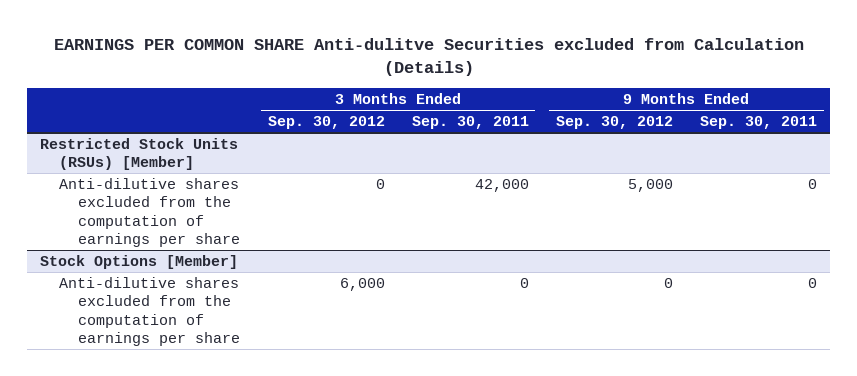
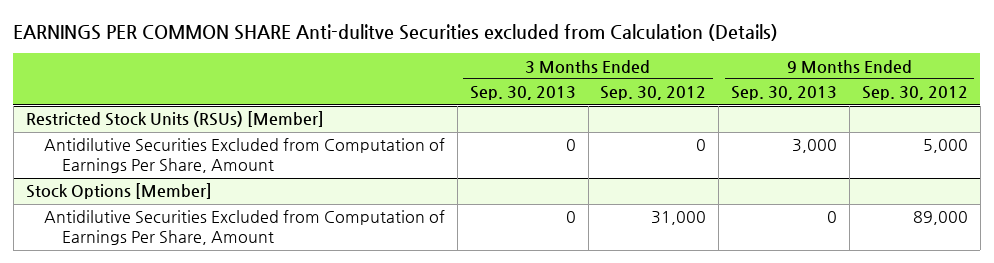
[411,115,529,129] Sep. 30, 2011 -> none
[699,115,817,129] Sep. 30, 2011 -> none
none -> [469,86,576,101] Sep. 30, 2013
none -> [731,86,838,101] Sep. 30, 2013
[59,177,241,247] Anti-dilutive shares excluded from the computation of earnings per share -> [43,138,445,174] Antidilutive Securities Excluded from Computation of Earnings Per Share, Amount
[59,276,241,346] Anti-dilutive shares excluded from the computation of earnings per share -> [43,210,445,246] Antidilutive Securities Excluded from Computation of Earnings Per Share, Amount
[339,277,385,291] 6,000 -> [651,211,707,226] 31,000
[663,277,673,288] 0 -> [913,211,969,226] 89,000

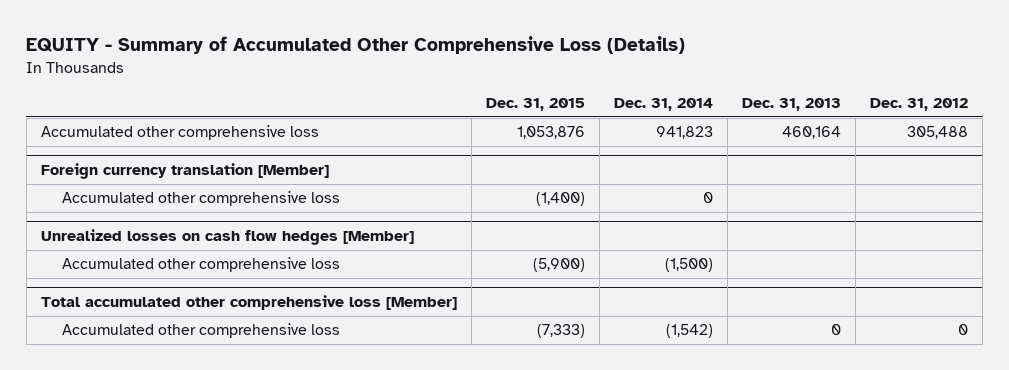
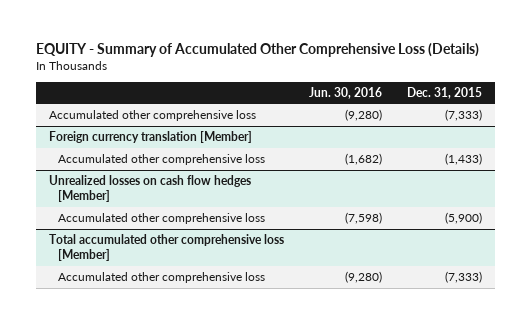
[613,98,713,112] Dec. 31, 2014 -> none
[742,98,842,112] Dec. 31, 2013 -> none
[870,98,969,112] Dec. 31, 2012 -> none
none -> [308,86,382,99] Jun. 30, 2016
[516,126,585,140] 1,053,876 -> [445,108,483,121] (7,333)
[535,192,585,207] (1,400) -> [445,152,483,165] (1,433)

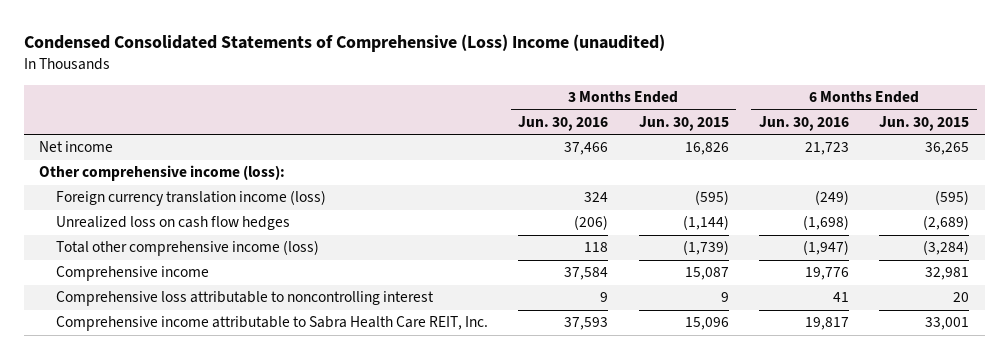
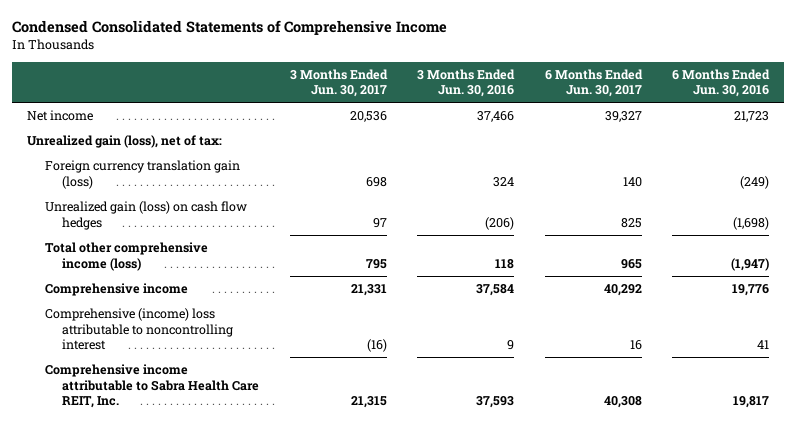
[23,34,665,53] Condensed Consolidated Statements of Comprehensive (Loss) Income (unaudited) -> [12,19,448,35] Condensed Consolidated Statements of Comprehensive Income
[638,116,729,132] Jun. 30, 2015 -> none
[879,116,970,132] Jun. 30, 2015 -> none
none -> [289,68,388,98] 3 Months Ended Jun. 30, 2017
none -> [544,68,643,98] 6 Months Ended Jun. 30, 2017
[39,165,286,182] Other comprehensive income (loss): -> none
none -> [27,135,223,149] Unrealized gain (loss), net of tax:
[55,190,326,207] Foreign currency translation income (loss) -> [44,160,240,189] Foreign currency translation gain (loss)
[55,216,290,231] Unrealized loss on cash flow hedges -> [44,201,247,230] Unrealized gain (loss) on cash flow hedges
[55,291,434,307] Comprehensive loss attributable to noncontrolling interest -> [44,308,234,350] Comprehensive (income) loss attributable to noncontrolling interest

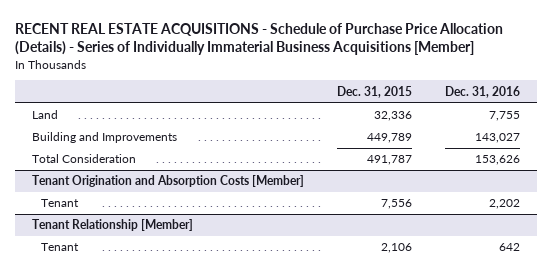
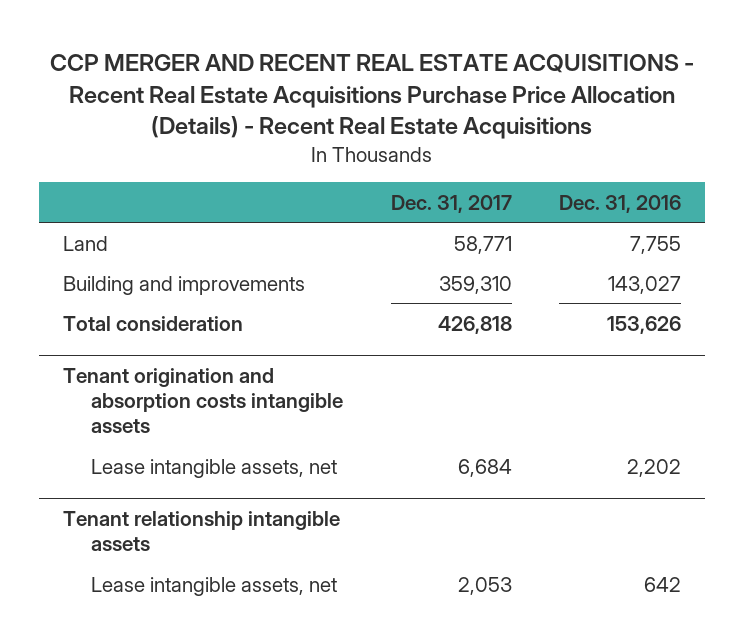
[15,22,504,56] RECENT REAL ESTATE ACQUISITIONS - Schedule of Purchase Price Allocation (Details) - Series of Individually Immaterial Business Acquisitions [Member] -> [50,53,695,140] CCP MERGER AND RECENT REAL ESTATE ACQUISITIONS - Recent Real Estate Acquisitions Purchase Price Allocation (Details) - Recent Real Estate Acquisitions
[337,85,413,98] Dec. 31, 2015 -> none
none -> [390,194,512,213] Dec. 31, 2017
[31,132,177,144] Building and Improvements -> [63,275,306,295] Building and improvements
[31,154,136,164] Total Consideration -> [63,315,244,331] Total consideration
[31,175,304,188] Tenant Origination and Absorption Costs [Member] -> [63,368,343,434] Tenant origination and absorption costs intangible assets
[41,199,80,208] Tenant -> [90,458,337,478] Lease intangible assets, net
[31,219,193,232] Tenant Relationship [Member] -> [63,511,341,552] Tenant relationship intangible assets
[41,243,80,252] Tenant -> [90,576,337,596] Lease intangible assets, net

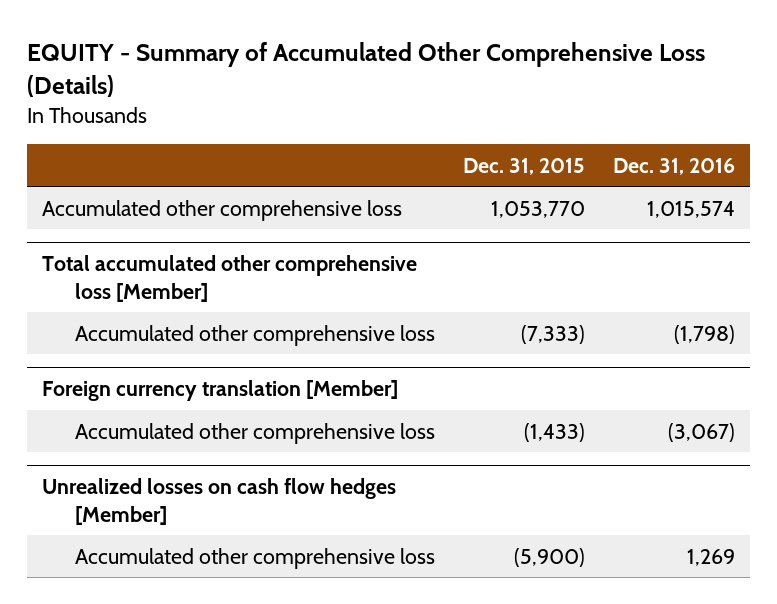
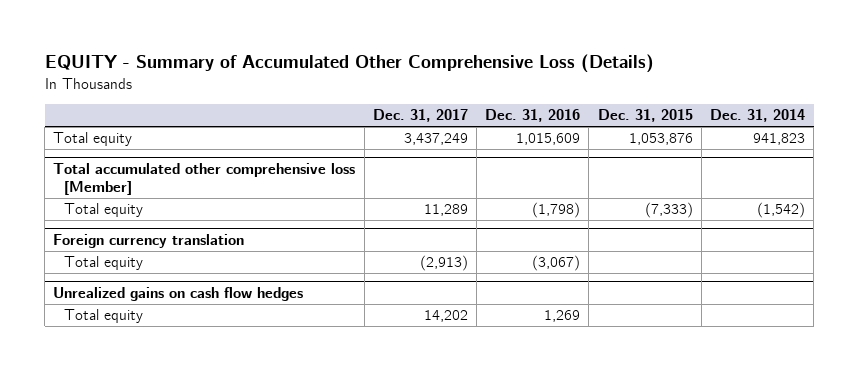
none -> [372,109,468,123] Dec. 31, 2017
none -> [709,109,805,123] Dec. 31, 2014
[41,199,402,221] Accumulated other comprehensive loss -> none
none -> [53,132,133,147] Total equity
[74,422,435,444] Accumulated other comprehensive loss -> none
[74,547,435,569] Accumulated other comprehensive loss -> none
[74,324,435,346] Accumulated other comprehensive loss -> [64,203,144,218] Total equity
[41,380,398,402] Foreign currency translation [Member] -> [53,234,245,249] Foreign currency translation
none -> [64,256,144,271] Total equity
[41,478,396,525] Unrealized losses on cash flow hedges [Member] -> [53,287,304,302] Unrealized gains on cash flow hedges
none -> [64,309,144,324] Total equity

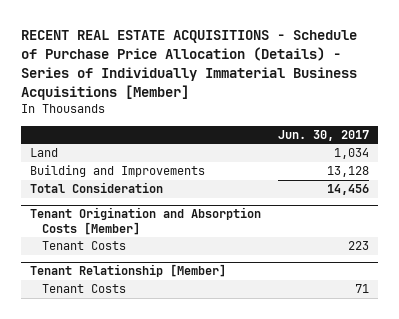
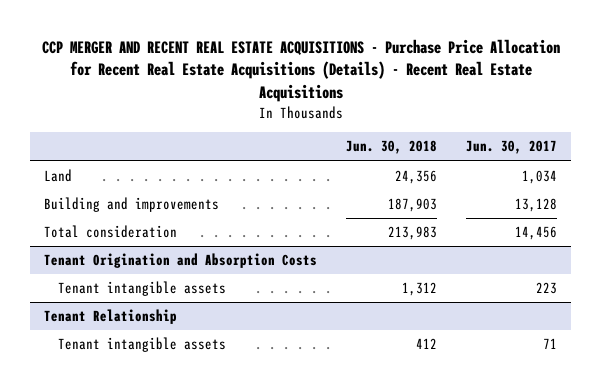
[21,30,358,100] RECENT REAL ESTATE ACQUISITIONS - Schedule of Purchase Price Allocation (Details) - Series of Individually Immaterial Business Acquisitions [Member] -> [41,38,560,102] CCP MERGER AND RECENT REAL ESTATE ACQUISITIONS - Purchase Price Allocation for Recent Real Estate Acquisitions (Details) - Recent Real Estate Acquisitions
none -> [346,140,438,155] Jun. 30, 2018
[29,165,205,178] Building and Improvements -> [44,197,220,213] Building and improvements
[29,182,163,194] Total Consideration -> [44,225,178,239] Total consideration
[29,207,261,235] Tenant Origination and Absorption Costs [Member] -> [44,253,318,269] Tenant Origination and Absorption Costs
[41,241,126,251] Tenant Costs -> [57,281,226,297] Tenant intangible assets
[29,264,226,278] Tenant Relationship [Member] -> [44,309,178,325] Tenant Relationship
[41,284,126,294] Tenant Costs -> [57,337,226,353] Tenant intangible assets

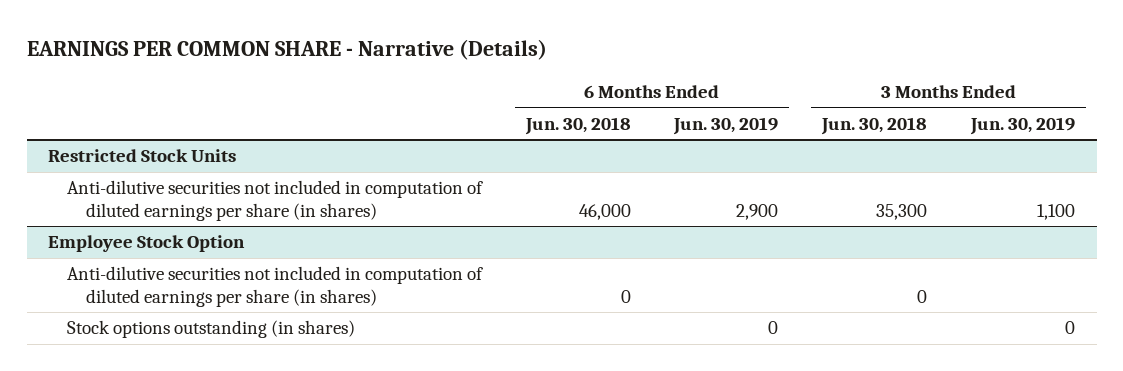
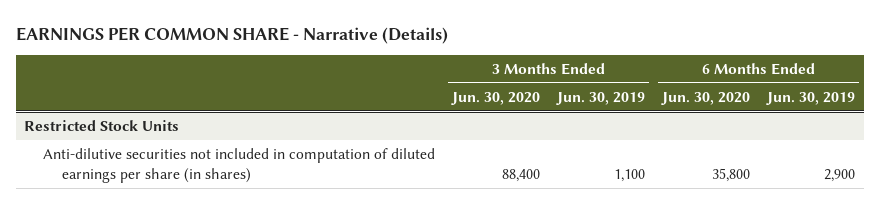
[524,116,631,135] Jun. 30, 2018 -> none
[821,116,928,135] Jun. 30, 2018 -> none
none -> [451,91,541,105] Jun. 30, 2020
none -> [661,91,751,105] Jun. 30, 2020
[48,235,246,253] Employee Stock Option -> none
[66,266,483,307] Anti-dilutive securities not included in computation of diluted earnings per share (in shares) -> none
[66,320,355,339] Stock options outstanding (in shares) -> none

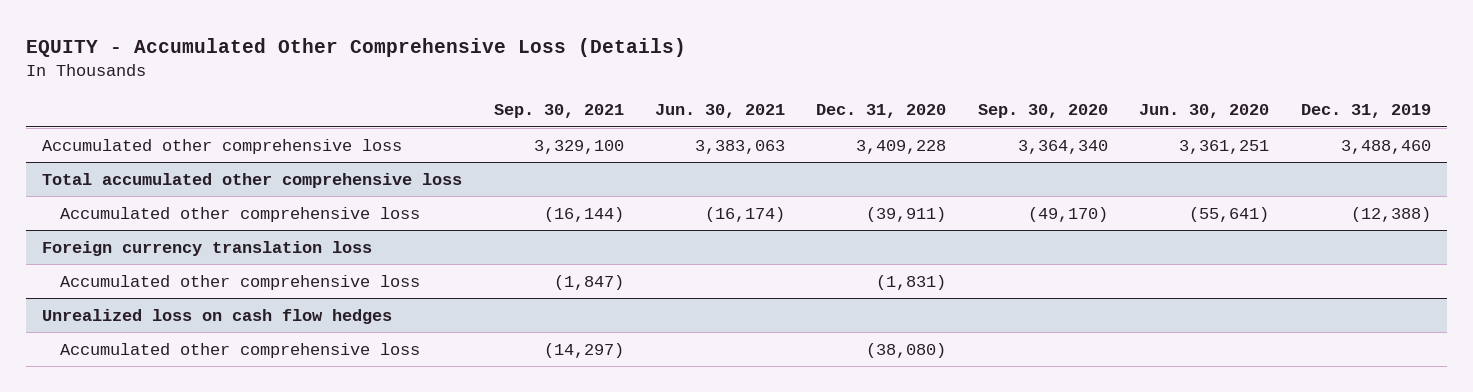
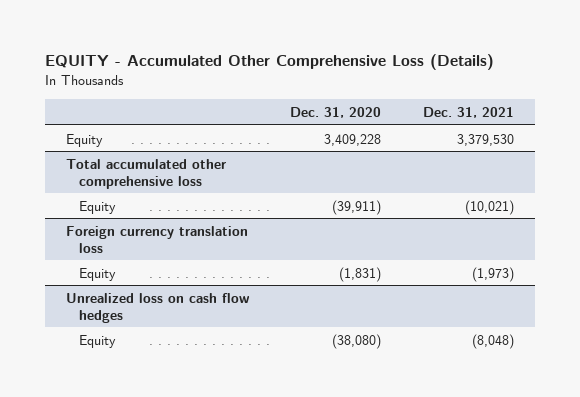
[493,104,624,119] Sep. 30, 2021 -> none
[655,104,786,119] Jun. 30, 2021 -> none
[977,104,1108,119] Sep. 30, 2020 -> none
[1139,104,1270,119] Jun. 30, 2020 -> none
[1300,104,1431,119] Dec. 31, 2019 -> none
none -> [423,107,515,119] Dec. 31, 2021
[42,138,403,154] Accumulated other comprehensive loss -> [65,133,103,147] Equity
[60,206,421,222] Accumulated other comprehensive loss -> [79,200,117,214] Equity
[60,274,421,290] Accumulated other comprehensive loss -> [79,267,117,281] Equity
[60,342,421,358] Accumulated other comprehensive loss -> [79,334,117,348] Equity

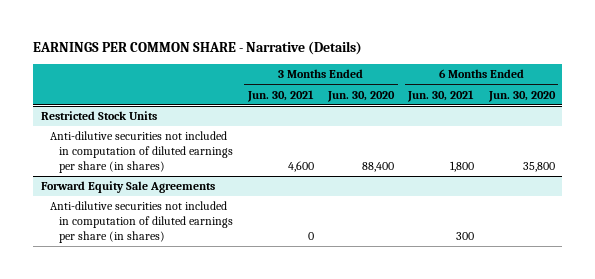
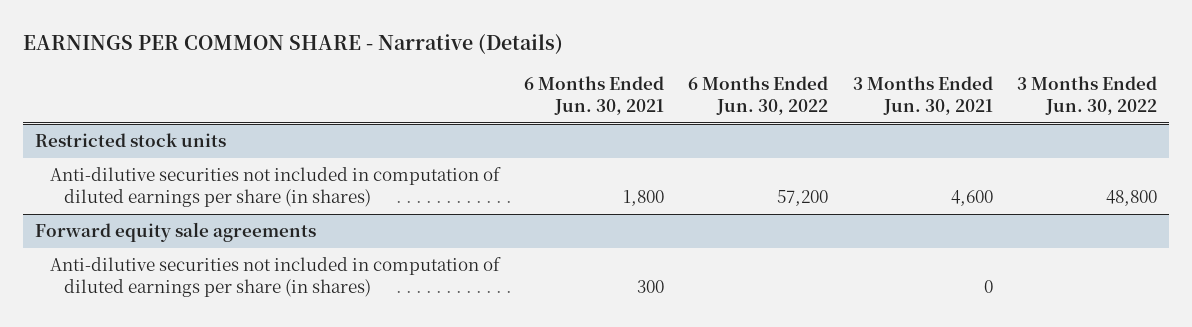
[327,90,396,102] Jun. 30, 2020 -> none
[487,90,556,102] Jun. 30, 2020 -> none
none -> [688,75,829,115] 6 Months Ended Jun. 30, 2022
none -> [1016,75,1157,115] 3 Months Ended Jun. 30, 2022
[40,111,157,121] Restricted Stock Units -> [35,133,227,148] Restricted stock units
[40,181,215,194] Forward Equity Sale Agreements -> [35,222,317,243] Forward equity sale agreements

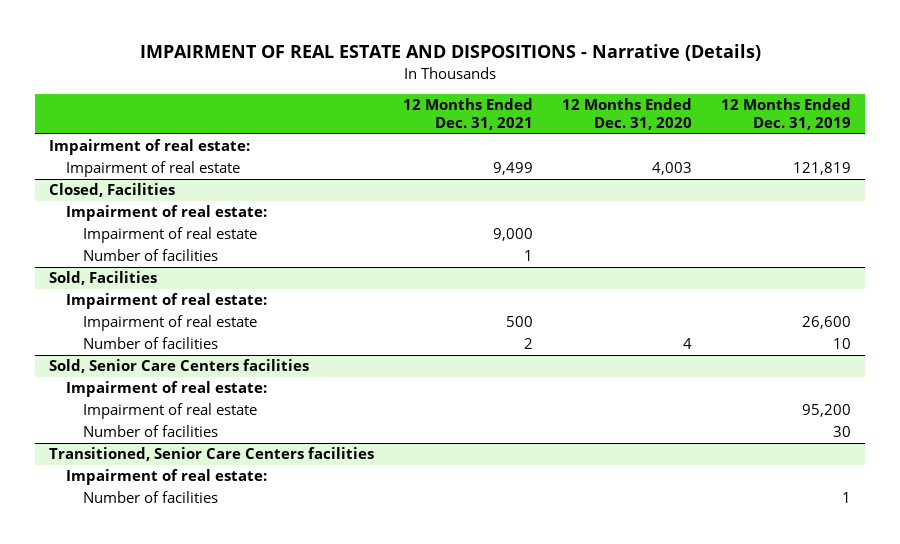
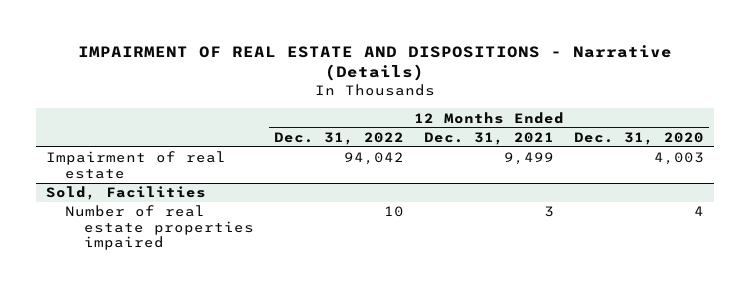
[720,98,851,131] 12 Months Ended Dec. 31, 2019 -> none
none -> [274,131,405,145] Dec. 31, 2022
[48,139,250,156] Impairment of real estate: -> none
[48,183,175,198] Closed, Facilities -> none
[65,205,267,222] Impairment of real estate: -> none
[82,227,257,244] Impairment of real estate -> none
[82,249,218,262] Number of facilities -> none
[65,293,267,310] Impairment of real estate: -> none
[82,315,257,332] Impairment of real estate -> none
[48,359,309,374] Sold, Senior Care Centers facilities -> none
[65,381,267,398] Impairment of real estate: -> none
[82,403,257,420] Impairment of real estate -> none
[82,425,218,438] Number of facilities -> none
[48,447,374,462] Transitioned, Senior Care Centers facilities -> none
[65,469,267,486] Impairment of real estate: -> none
[82,491,218,504] Number of facilities -> none
[82,337,218,350] Number of facilities -> [65,205,255,251] Number of real estate properties impaired
[523,338,533,350] 2 -> [543,206,554,218] 3

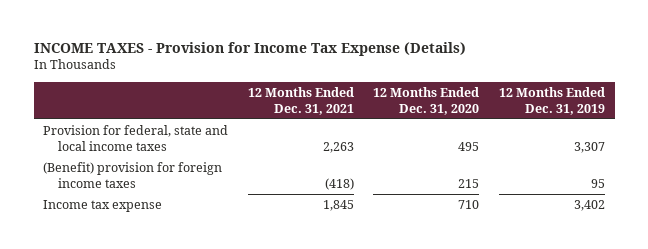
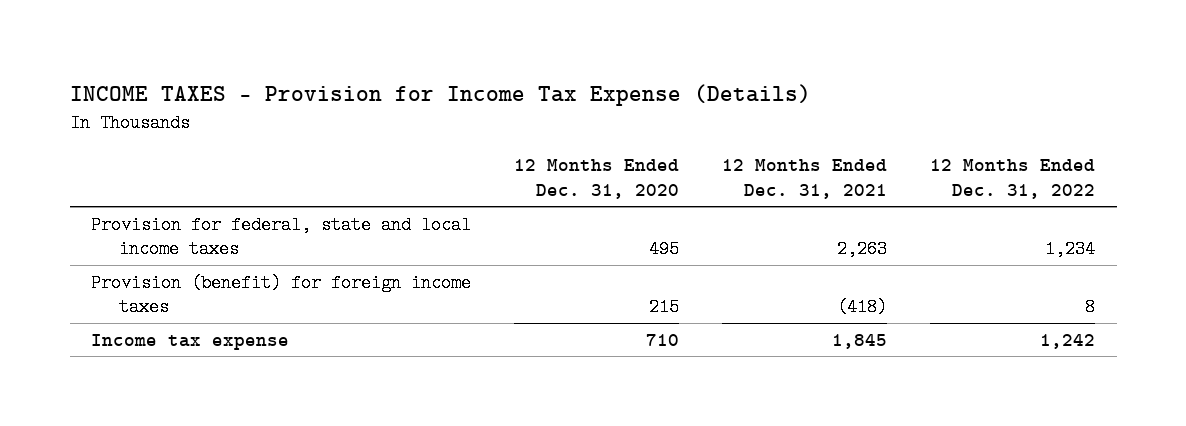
[498,86,605,115] 12 Months Ended Dec. 31, 2019 -> none
none -> [930,159,1096,199] 12 Months Ended Dec. 31, 2022
[43,162,223,188] (Benefit) provision for foreign income taxes -> [91,273,472,317] Provision (benefit) for foreign income taxes

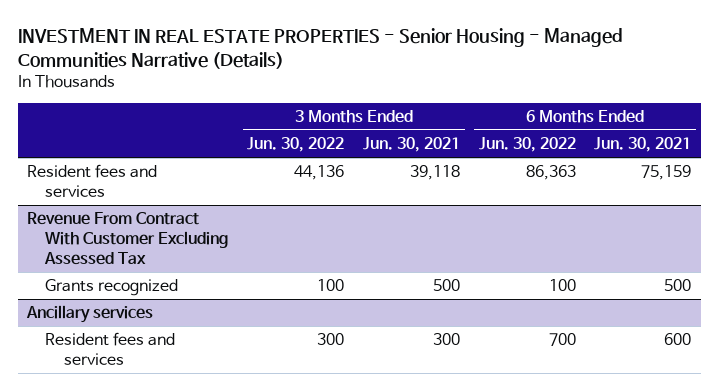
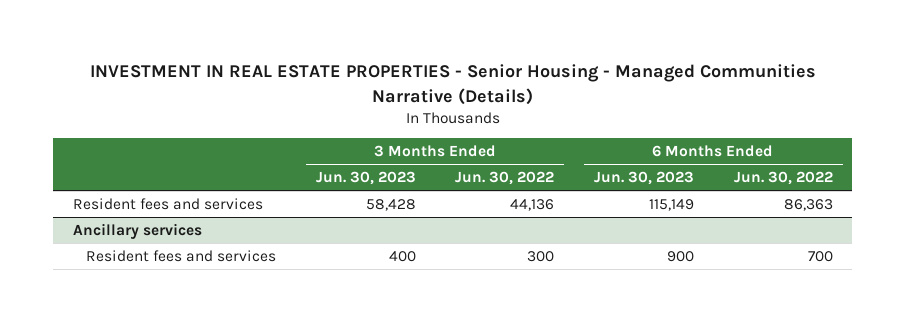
[362,137,460,153] Jun. 30, 2021 -> none
[594,137,692,153] Jun. 30, 2021 -> none
none -> [315,171,416,186] Jun. 30, 2023
none -> [593,171,694,186] Jun. 30, 2023
[27,212,229,266] Revenue From Contract With Customer Excluding Assessed Tax -> none
[45,279,179,297] Grants recognized -> none

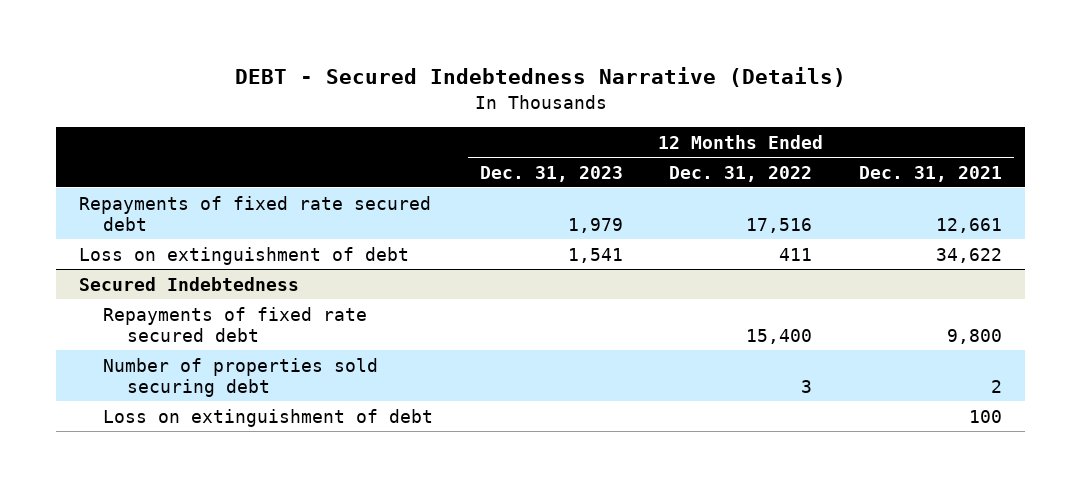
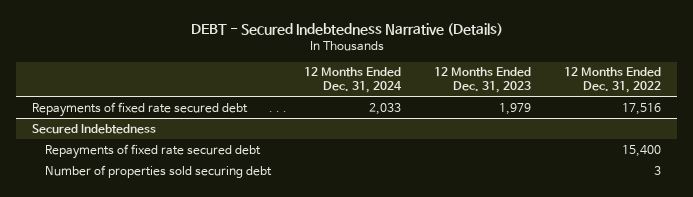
[858,165,1002,182] Dec. 31, 2021 -> none
none -> [303,67,402,93] 12 Months Ended Dec. 31, 2024
[79,246,410,265] Loss on extinguishment of debt -> none
[103,408,434,427] Loss on extinguishment of debt -> none

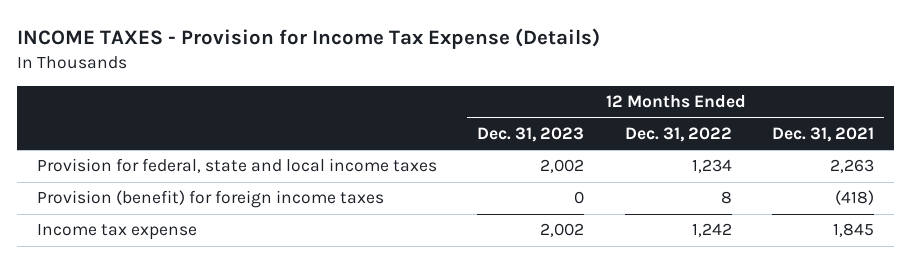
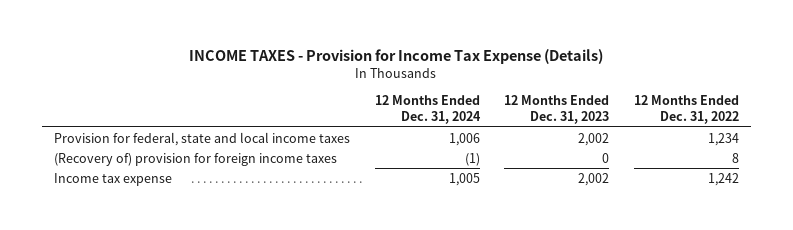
[772,127,875,143] Dec. 31, 2021 -> none
none -> [374,95,481,125] 12 Months Ended Dec. 31, 2024
[36,190,384,209] Provision (benefit) for foreign income taxes -> [54,152,338,166] (Recovery of) provision for foreign income taxes

